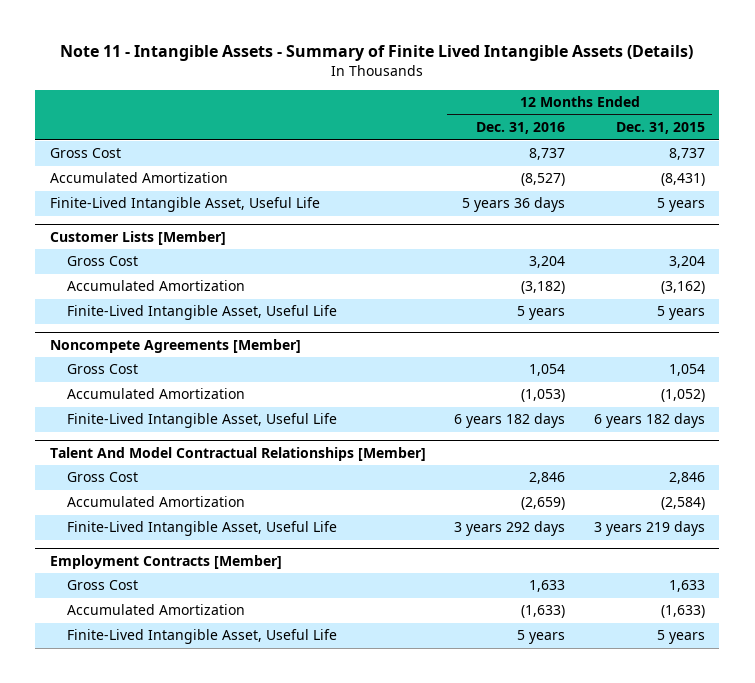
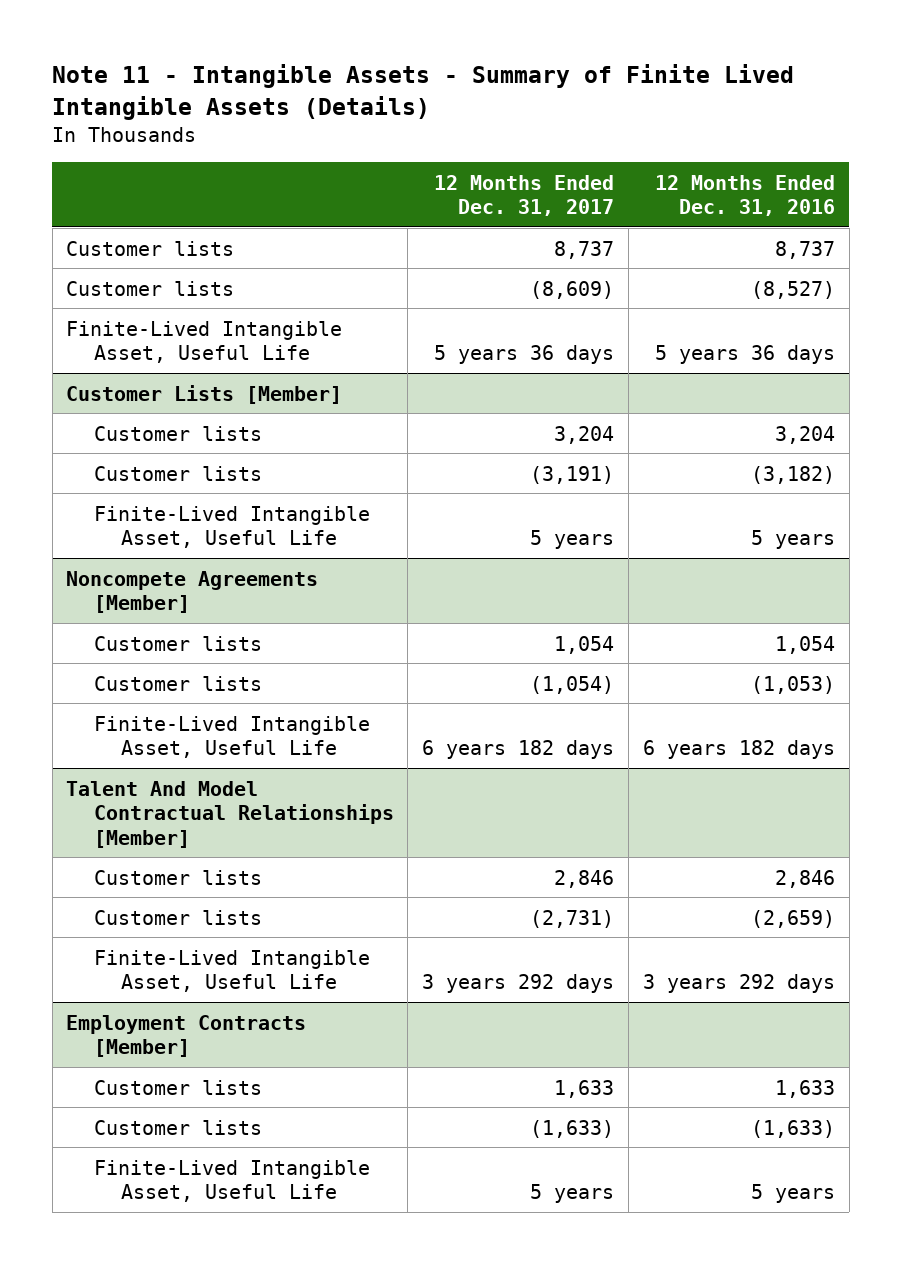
[616,122,706,135] Dec. 31, 2015 -> none
none -> [434,174,615,216] 12 Months Ended Dec. 31, 2017
[49,148,121,159] Gross Cost -> [66,240,235,256] Customer lists
[49,172,228,184] Accumulated Amortization -> [66,280,235,296] Customer lists
[67,256,139,267] Gross Cost -> [93,425,262,441] Customer lists
[67,280,246,292] Accumulated Amortization -> [93,465,262,481] Customer lists
[67,364,139,375] Gross Cost -> [93,635,262,651] Customer lists
[67,388,246,400] Accumulated Amortization -> [93,675,262,691] Customer lists
[67,472,139,483] Gross Cost -> [93,869,262,885] Customer lists
[67,496,246,508] Accumulated Amortization -> [93,909,262,925] Customer lists
[67,580,139,591] Gross Cost -> [93,1079,262,1095] Customer lists
[67,604,246,616] Accumulated Amortization -> [93,1119,262,1135] Customer lists

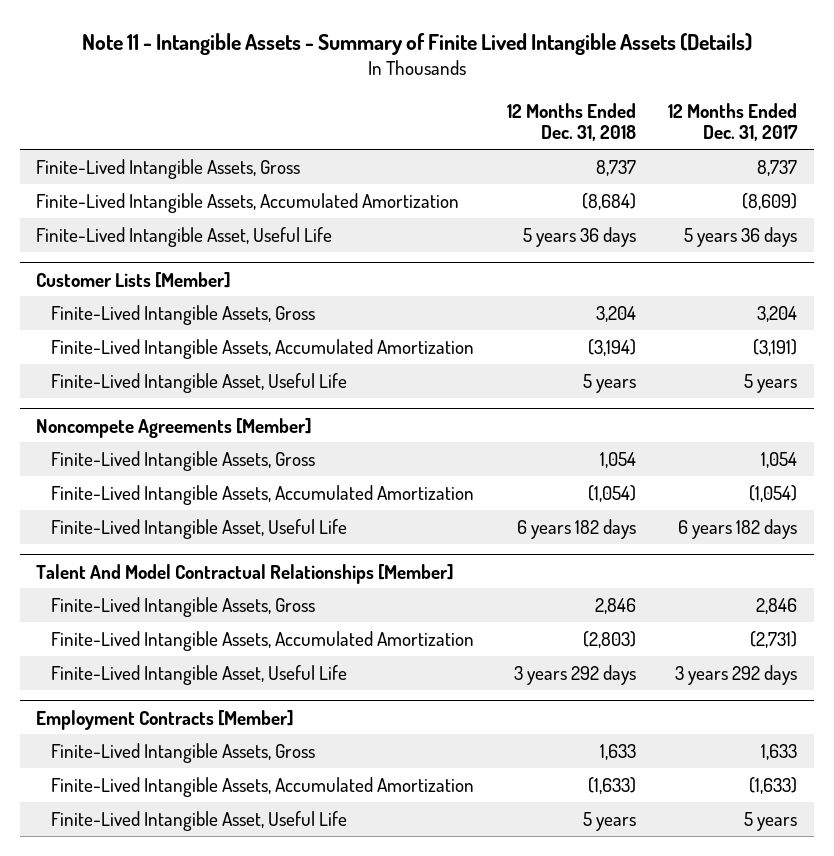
[654,174,835,216] 12 Months Ended Dec. 31, 2016 -> none
none -> [506,102,636,142] 12 Months Ended Dec. 31, 2018
[66,240,235,256] Customer lists -> [36,158,301,179] Finite-Lived Intangible Assets, Gross
[66,280,235,296] Customer lists -> [36,192,460,213] Finite-Lived Intangible Assets, Accumulated Amortization
[93,425,262,441] Customer lists -> [51,304,316,325] Finite-Lived Intangible Assets, Gross
[93,465,262,481] Customer lists -> [51,338,475,359] Finite-Lived Intangible Assets, Accumulated Amortization
[93,635,262,651] Customer lists -> [51,450,316,471] Finite-Lived Intangible Assets, Gross
[93,675,262,691] Customer lists -> [51,484,475,505] Finite-Lived Intangible Assets, Accumulated Amortization
[93,869,262,885] Customer lists -> [51,596,316,617] Finite-Lived Intangible Assets, Gross
[93,909,262,925] Customer lists -> [51,630,475,651] Finite-Lived Intangible Assets, Accumulated Amortization
[93,1079,262,1095] Customer lists -> [51,742,316,763] Finite-Lived Intangible Assets, Gross
[93,1119,262,1135] Customer lists -> [51,776,475,797] Finite-Lived Intangible Assets, Accumulated Amortization

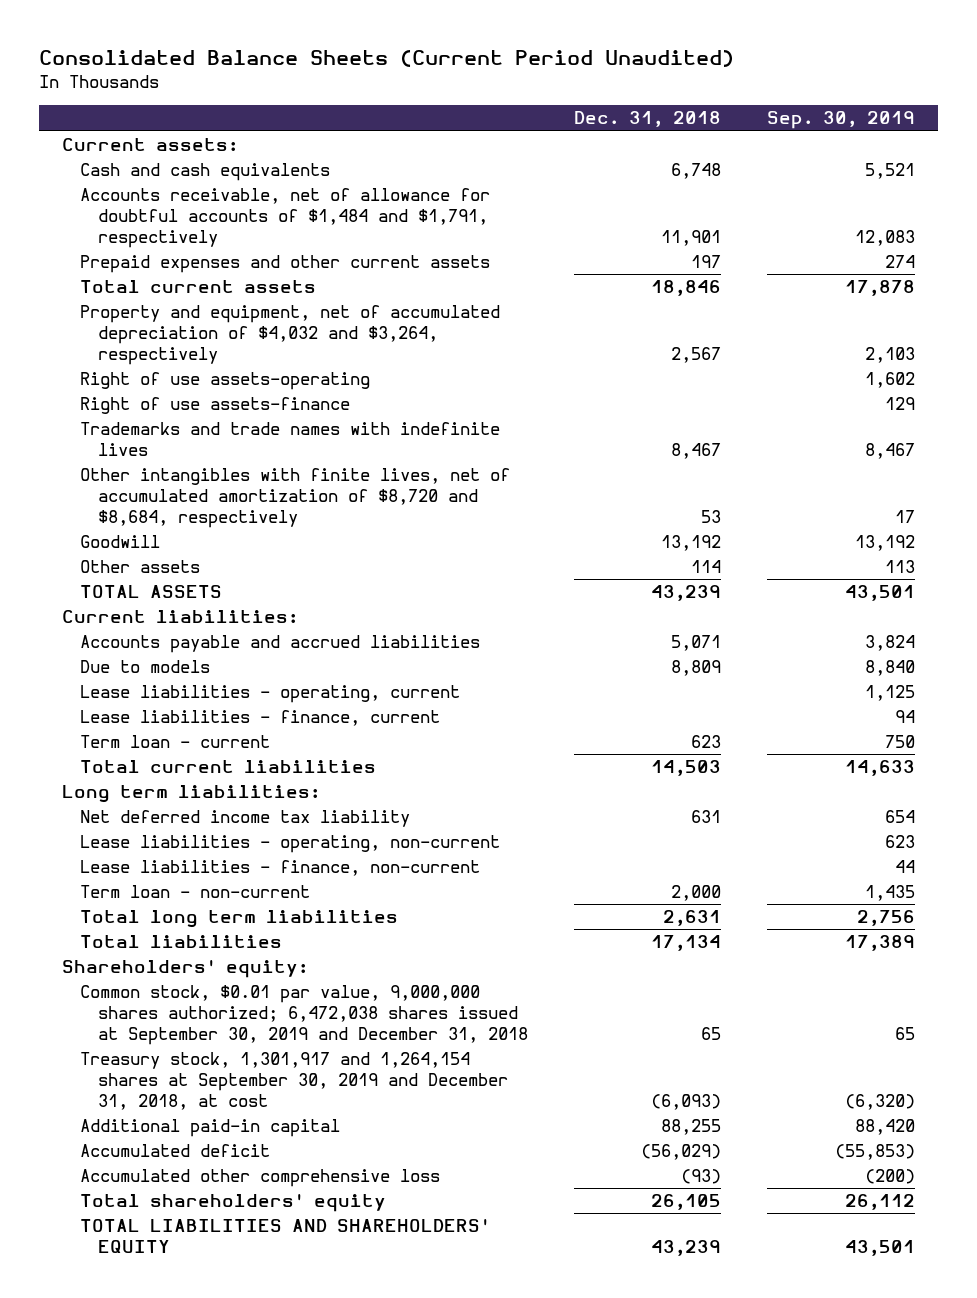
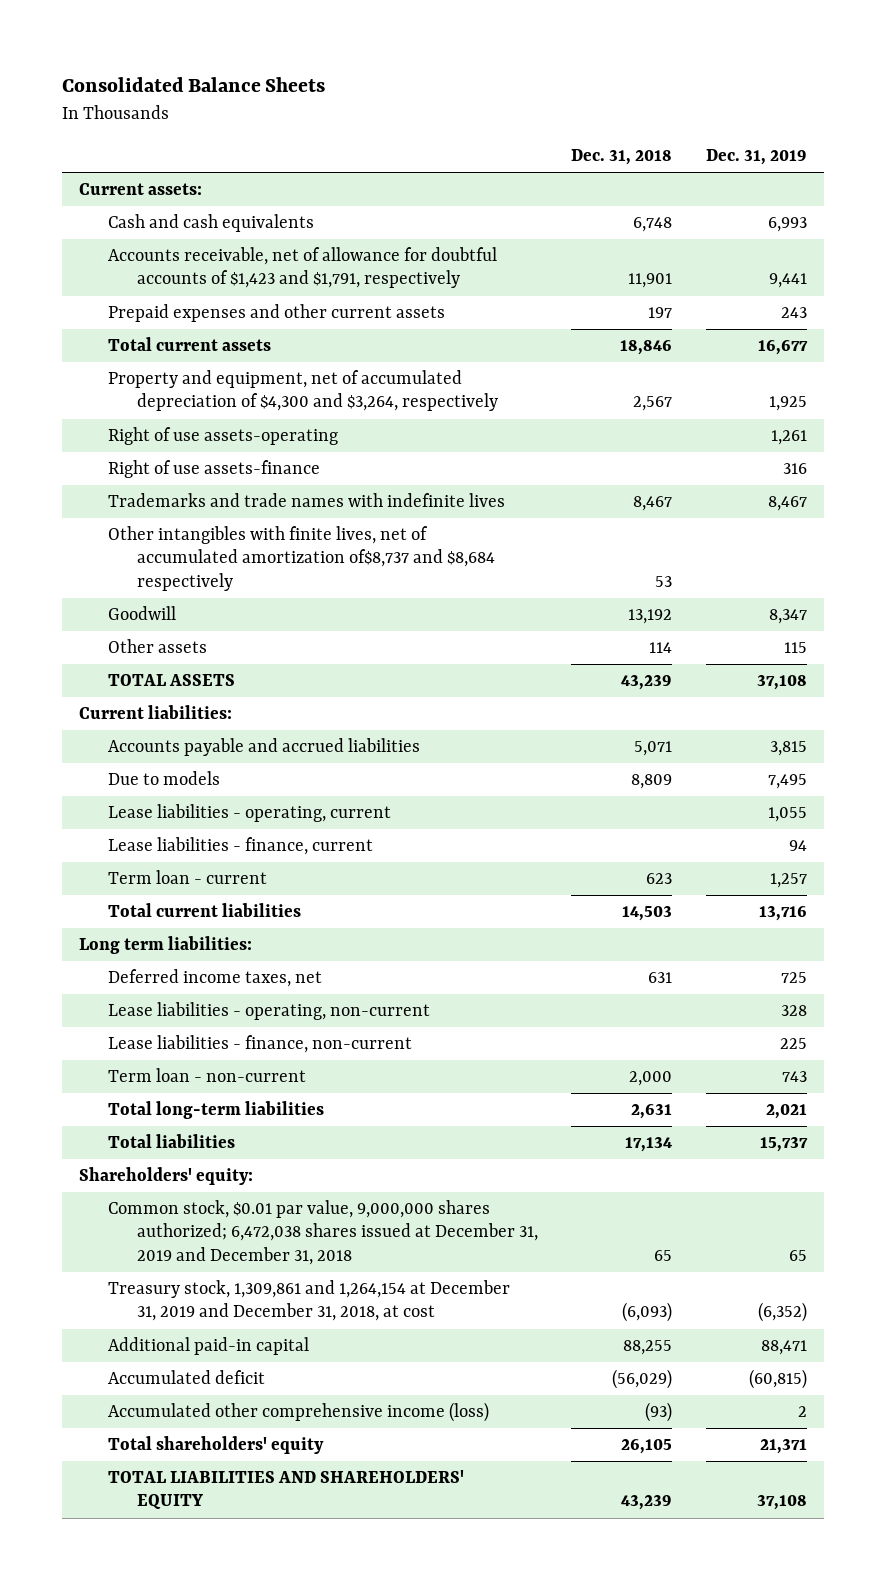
[39,50,735,68] Consolidated Balance Sheets (Current Period Unaudited) -> [61,77,325,93] Consolidated Balance Sheets
[766,111,915,130] Sep. 30, 2019 -> none
none -> [706,149,808,166] Dec. 31, 2019
[80,188,491,249] Accounts receivable, net of allowance for doubtful accounts of $1,484 and $1,791, respectively -> [107,247,497,289] Accounts receivable, net of allowance for doubtful accounts of $1,423 and $1,791, respectively
[80,305,501,366] Property and equipment, net of accumulated depreciation of $4,032 and $3,264, respectively -> [107,370,498,412] Property and equipment, net of accumulated depreciation of $4,300 and $3,264, respectively
[80,468,511,529] Other intangibles with finite lives, net of accumulated amortization of $8,720 and $8,684, respectively -> [107,526,495,591] Other intangibles with finite lives, net of accumulated amortization of$8,737 and $8,684 respectively
[80,810,411,828] Net deferred income tax liability -> [107,969,322,988] Deferred income taxes, net
[80,910,399,929] Total long term liabilities -> [107,1101,324,1120] Total long-term liabilities
[80,985,528,1046] Common stock, $0.01 par value, 9,000,000 shares authorized; 6,472,038 shares issued at September 30, 2019 and December 31, 2018 -> [107,1200,538,1265] Common stock, $0.01 par value, 9,000,000 shares authorized; 6,472,038 shares issued at December 31, 2019 and December 31, 2018
[80,1052,508,1111] Treasury stock, 1,301,917 and 1,264,154 shares at September 30, 2019 and December 31, 2018, at cost -> [107,1280,510,1322] Treasury stock, 1,309,861 and 1,264,154 at December 31, 2019 and December 31, 2018, at cost
[80,1169,441,1188] Accumulated other comprehensive loss -> [107,1402,489,1423] Accumulated other comprehensive income (loss)

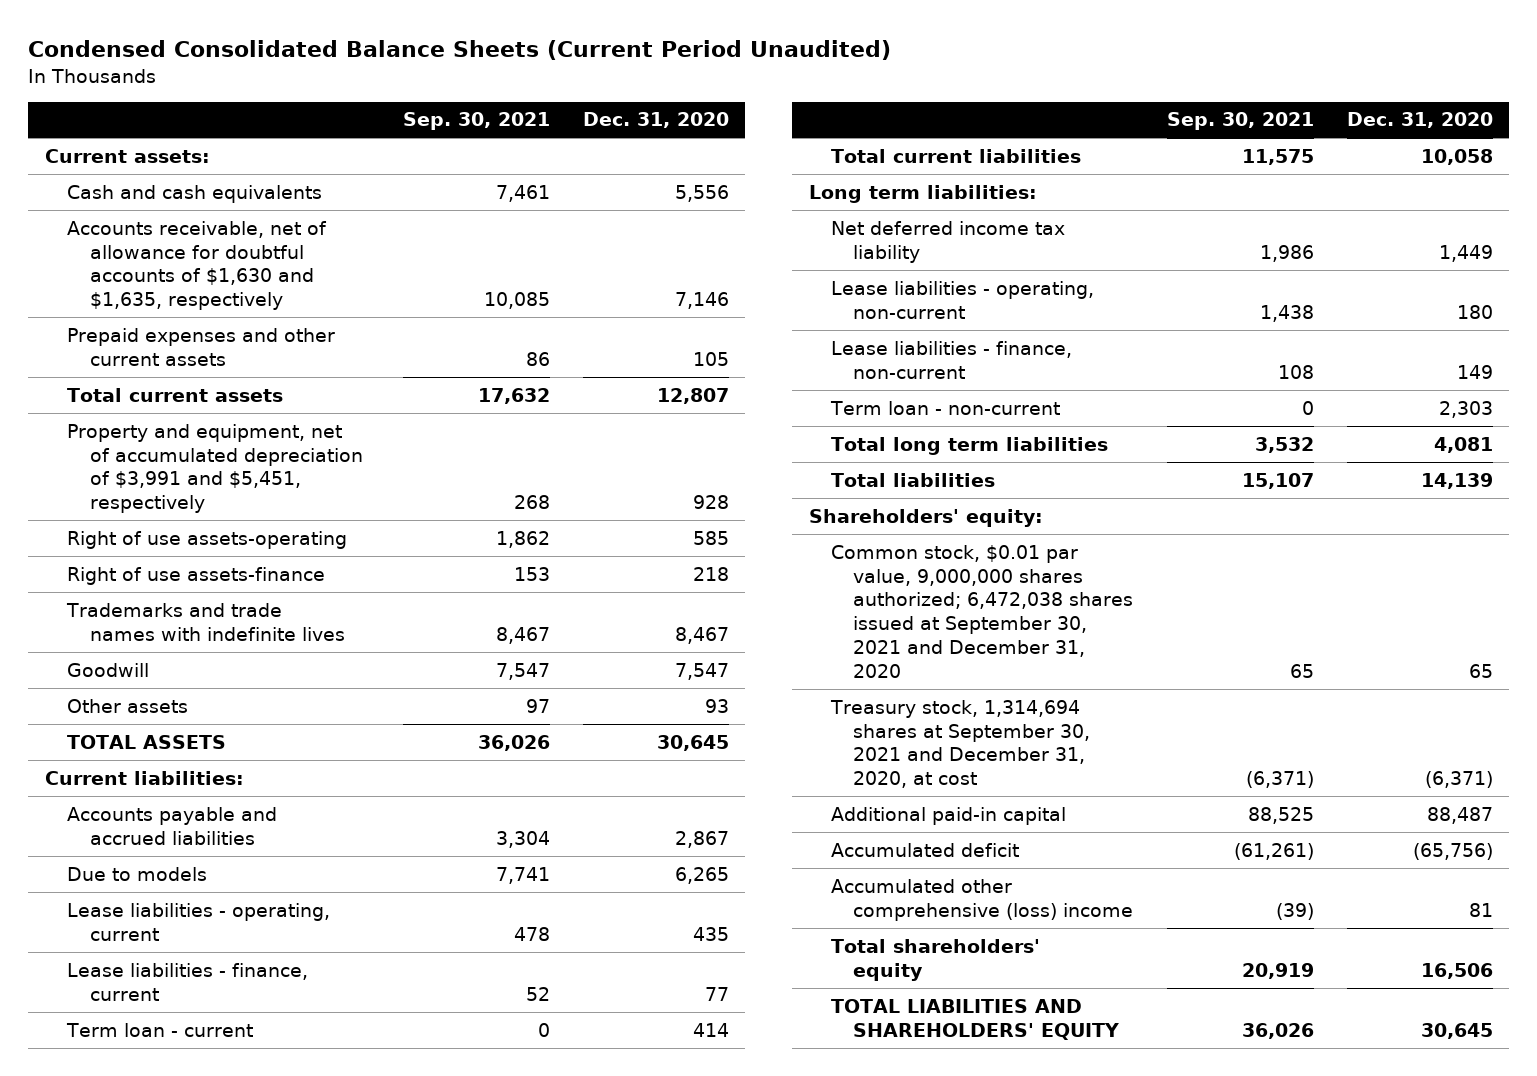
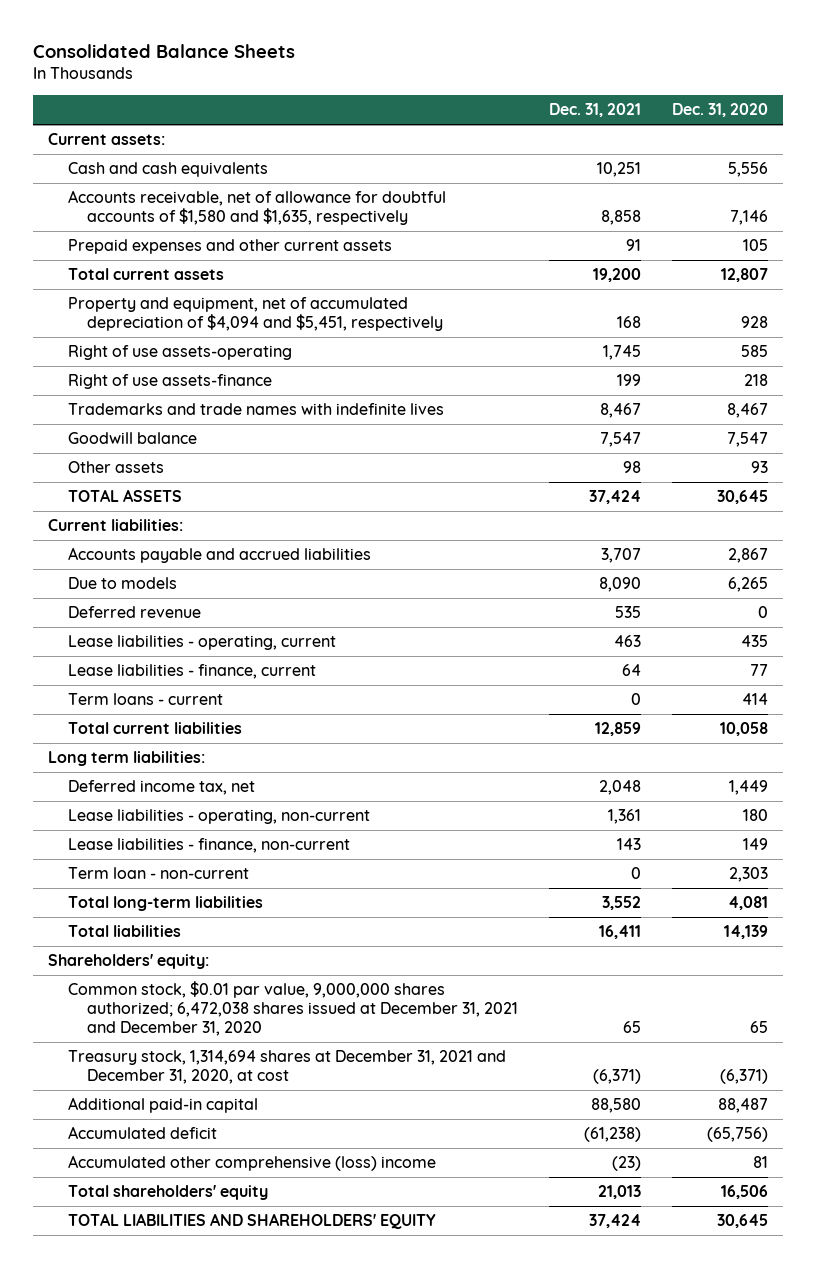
[28,40,892,61] Condensed Consolidated Balance Sheets (Current Period Unaudited) -> [32,43,295,58] Consolidated Balance Sheets
[402,112,550,131] Sep. 30, 2021 -> none
none -> [549,103,642,118] Dec. 31, 2021
[67,220,328,311] Accounts receivable, net of allowance for doubtful accounts of $1,630 and $1,635, respectively -> [67,190,446,226] Accounts receivable, net of allowance for doubtful accounts of $1,580 and $1,635, respectively
[67,423,363,514] Property and equipment, net of accumulated depreciation of $3,991 and $5,451, respectively -> [67,297,444,332] Property and equipment, net of accumulated depreciation of $4,094 and $5,451, respectively
[67,662,150,677] Goodwill -> [67,432,197,445] Goodwill balance
none -> [67,606,201,619] Deferred revenue
[66,1022,254,1037] Term loan - current -> [67,693,223,706] Term loans - current
[831,220,1066,263] Net deferred income tax liability -> [67,780,255,796] Deferred income tax, net
[831,436,1109,455] Total long term liabilities -> [67,896,263,912] Total long-term liabilities
[831,544,1134,678] Common stock, $0.01 par value, 9,000,000 shares authorized; 6,472,038 shares issued at September 30, 2021 and December 31, 2020 -> [67,981,519,1037] Common stock, $0.01 par value, 9,000,000 shares authorized; 6,472,038 shares issued at December 31, 2021 and December 31, 2020
[830,699,1091,789] Treasury stock, 1,314,694 shares at September 30, 2021 and December 31, 2020, at cost -> [67,1050,506,1085] Treasury stock, 1,314,694 shares at December 31, 2021 and December 31, 2020, at cost

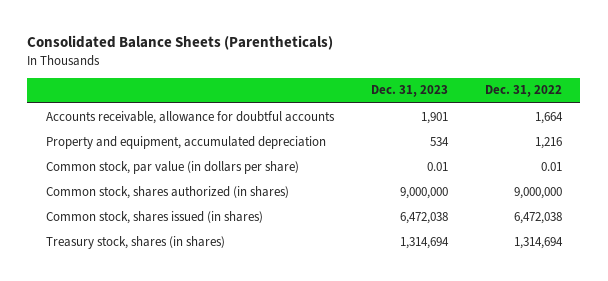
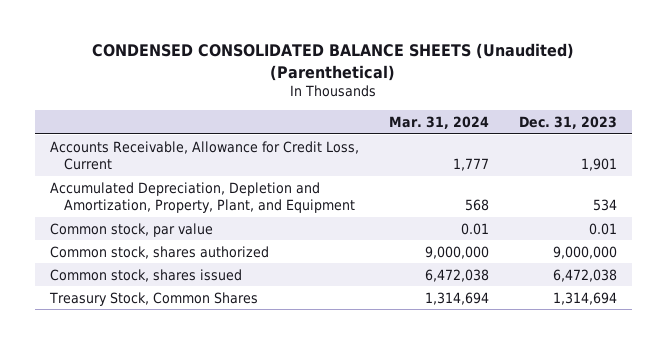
[27,35,334,51] Consolidated Balance Sheets (Parentheticals) -> [92,43,575,81] CONDENSED CONSOLIDATED BALANCE SHEETS (Unaudited) (Parenthetical)
[484,85,562,98] Dec. 31, 2022 -> none
none -> [388,115,489,129] Mar. 31, 2024
[45,110,335,124] Accounts receivable, allowance for doubtful accounts -> [50,140,360,170] Accounts Receivable, Allowance for Credit Loss, Current
[45,135,326,149] Property and equipment, accumulated depreciation -> [50,181,356,213] Accumulated Depreciation, Depletion and Amortization, Property, Plant, and Equipment
[45,160,299,174] Common stock, par value (in dollars per share) -> [50,222,214,237] Common stock, par value
[45,185,289,199] Common stock, shares authorized (in shares) -> [50,245,270,259] Common stock, shares authorized
[45,210,263,224] Common stock, shares issued (in shares) -> [50,268,243,282] Common stock, shares issued
[45,235,225,249] Treasury stock, shares (in shares) -> [49,291,259,306] Treasury Stock, Common Shares

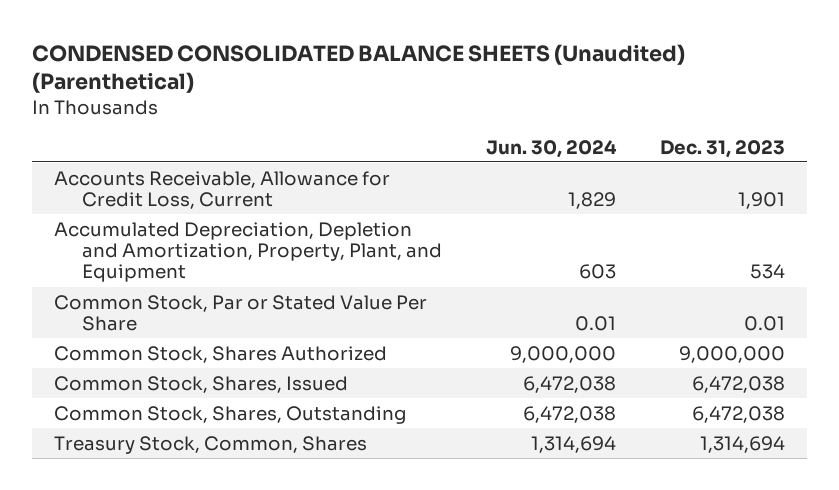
[388,115,489,129] Mar. 31, 2024 -> none
none -> [485,139,617,158] Jun. 30, 2024
[50,222,214,237] Common stock, par value -> [54,294,428,331] Common Stock, Par or Stated Value Per Share
[50,245,270,259] Common stock, shares authorized -> [54,345,388,363] Common Stock, Shares Authorized
[50,268,243,282] Common stock, shares issued -> [54,375,349,393] Common Stock, Shares, Issued
none -> [54,405,407,424] Common Stock, Shares, Outstanding
[49,291,259,306] Treasury Stock, Common Shares -> [54,435,368,454] Treasury Stock, Common, Shares

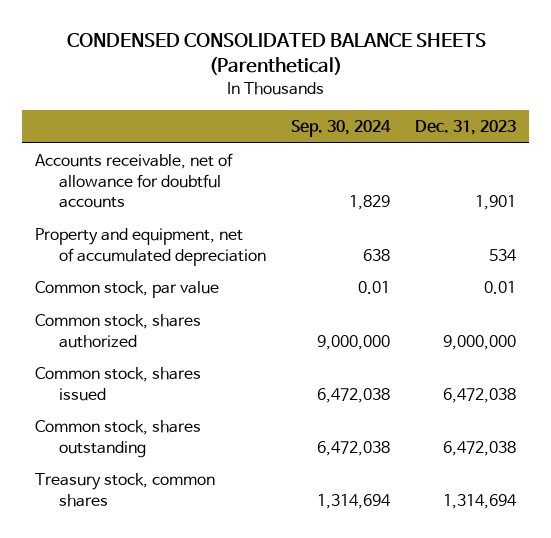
[32,43,686,94] CONDENSED CONSOLIDATED BALANCE SHEETS (Unaudited) (Parenthetical) -> [66,32,486,75] CONDENSED CONSOLIDATED BALANCE SHEETS (Parenthetical)
[485,139,617,158] Jun. 30, 2024 -> none
none -> [290,120,391,138] Sep. 30, 2024
[54,170,391,209] Accounts Receivable, Allowance for Credit Loss, Current -> [34,153,233,208] Accounts receivable, net of allowance for doubtful accounts
[54,221,442,283] Accumulated Depreciation, Depletion and Amortization, Property, Plant, and Equipment -> [34,228,266,266] Property and equipment, net of accumulated depreciation
[54,294,428,331] Common Stock, Par or Stated Value Per Share -> [34,281,219,299] Common stock, par value
[54,345,388,363] Common Stock, Shares Authorized -> [34,314,201,348] Common stock, shares authorized
[54,375,349,393] Common Stock, Shares, Issued -> [34,367,201,401] Common stock, shares issued
[54,405,407,424] Common Stock, Shares, Outstanding -> [34,420,201,458] Common stock, shares outstanding
[54,435,368,454] Treasury Stock, Common, Shares -> [34,473,215,507] Treasury stock, common shares

